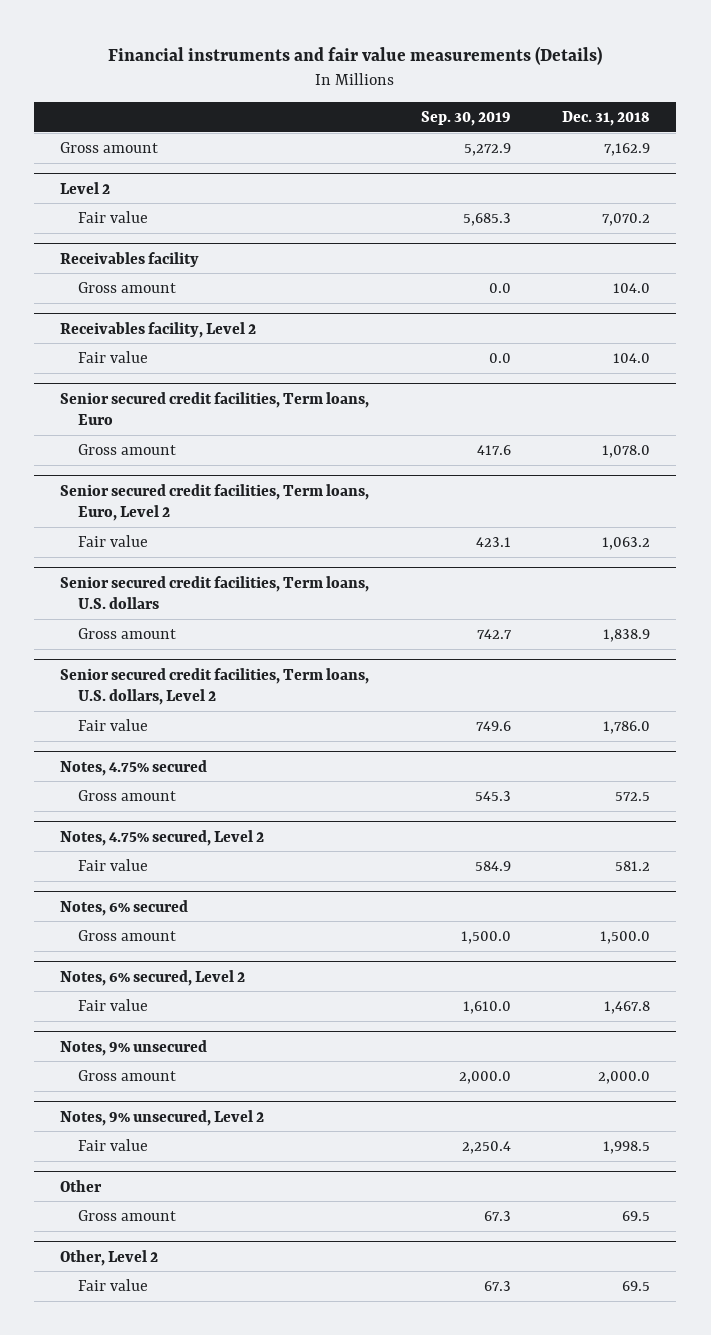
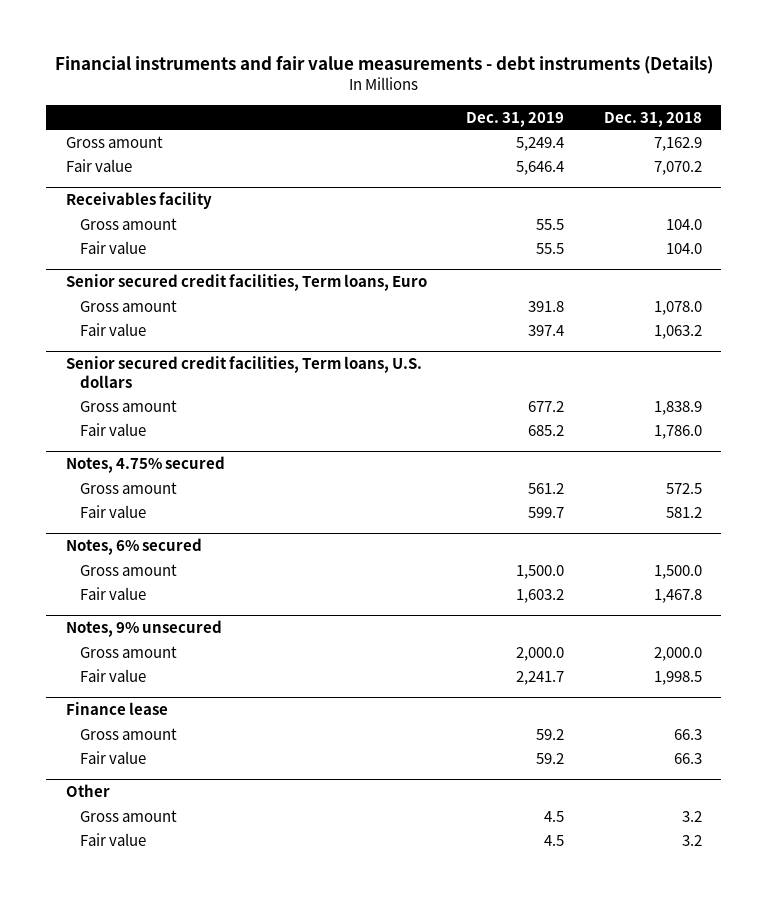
[108,46,603,66] Financial instruments and fair value measurements (Details) -> [54,55,713,74] Financial instruments and fair value measurements - debt instruments (Details)
[420,111,511,127] Sep. 30, 2019 -> none
none -> [466,111,565,127] Dec. 31, 2019
[60,181,111,194] Level 2 -> none
[60,321,257,338] Receivables facility, Level 2 -> none
[60,483,370,522] Senior secured credit facilities, Term loans, Euro, Level 2 -> none
[60,667,370,706] Senior secured credit facilities, Term loans, U.S. dollars, Level 2 -> none
[60,829,265,846] Notes, 4.75% secured, Level 2 -> none
[60,969,246,986] Notes, 6% secured, Level 2 -> none
[60,1109,265,1126] Notes, 9% unsecured, Level 2 -> none
none -> [66,702,169,716] Finance lease
none -> [79,727,177,740] Gross amount
none -> [79,750,146,764] Fair value
[60,1249,159,1266] Other, Level 2 -> none
[622,1210,651,1221] 69.5 -> [681,810,702,822] 3.2
[622,1280,651,1291] 69.5 -> [681,834,702,846] 3.2

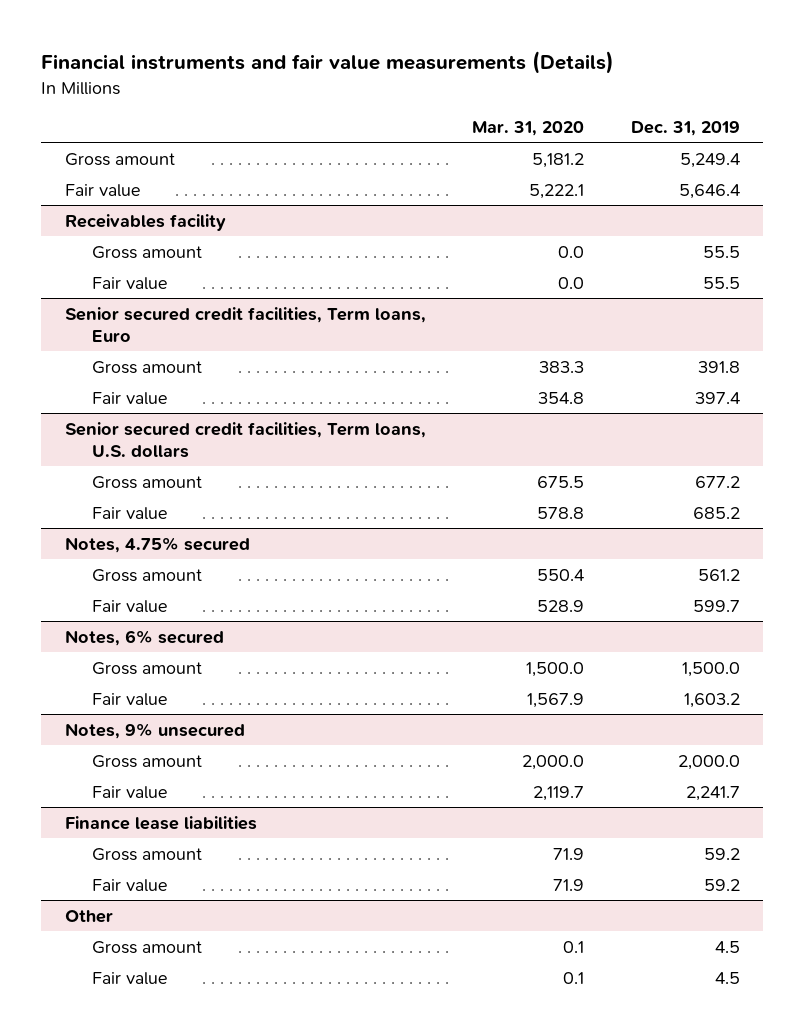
[54,55,713,74] Financial instruments and fair value measurements - debt instruments (Details) -> [41,51,615,75] Financial instruments and fair value measurements (Details)
[603,111,702,127] Dec. 31, 2018 -> none
none -> [472,121,585,137] Mar. 31, 2020
[66,702,169,716] Finance lease -> [64,815,257,830] Finance lease liabilities

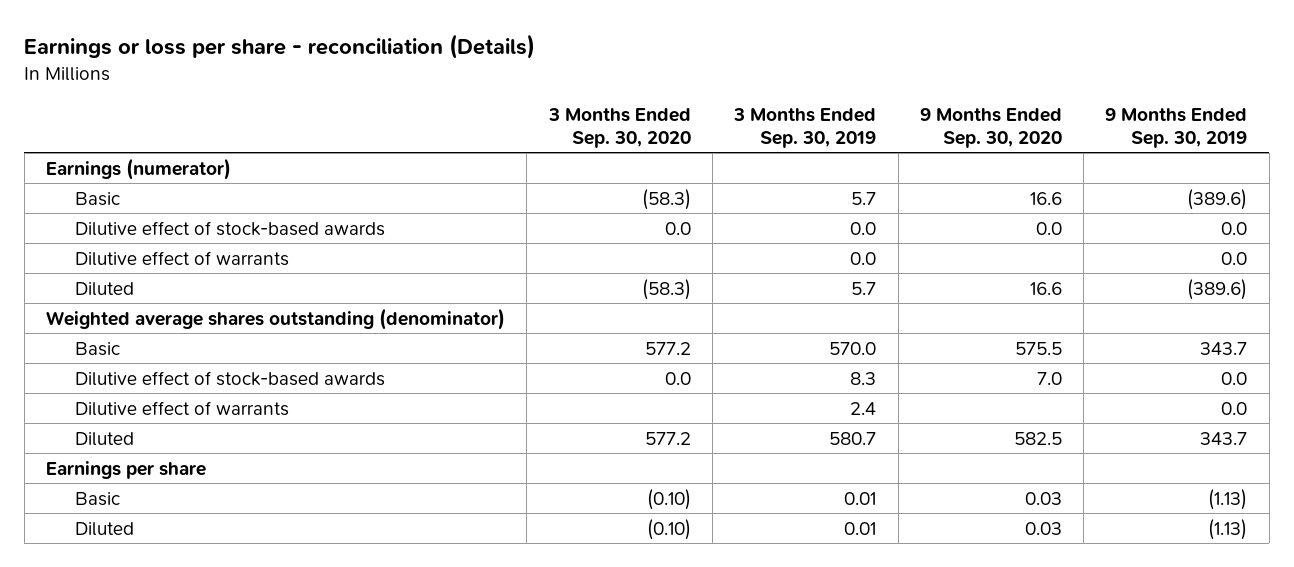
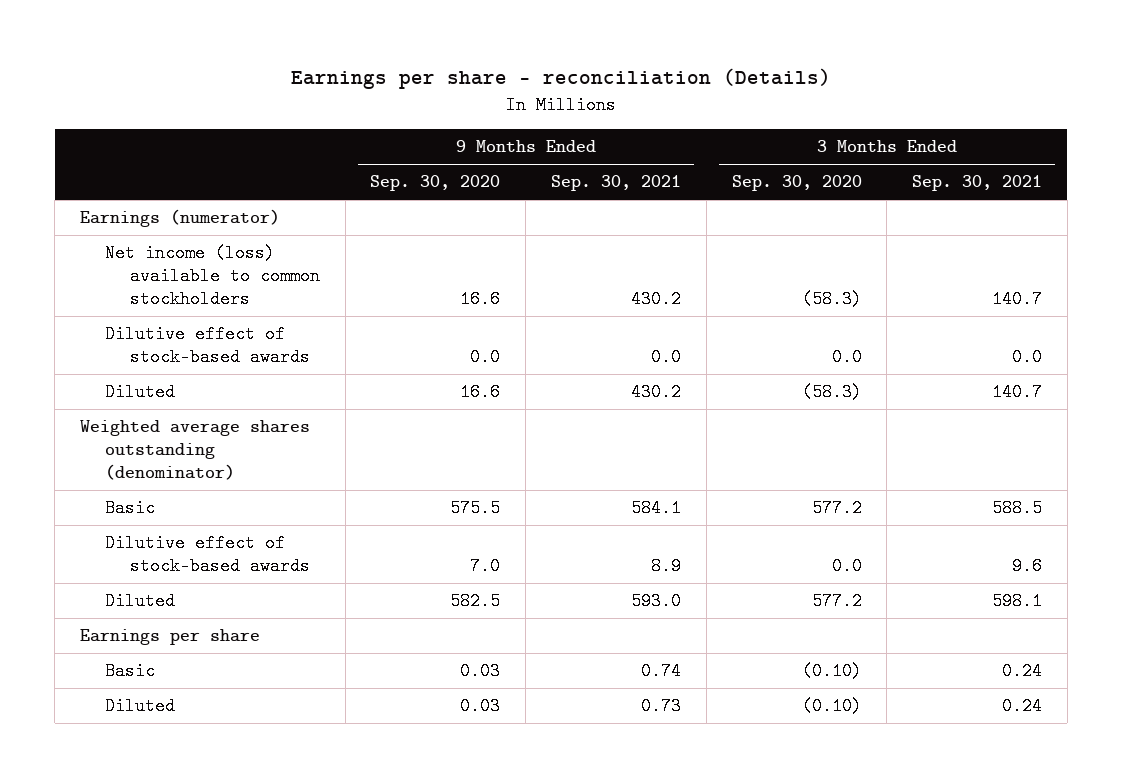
[24,34,536,60] Earnings or loss per share - reconciliation (Details) -> [291,68,832,90] Earnings per share - reconciliation (Details)
[733,108,877,148] 3 Months Ended Sep. 30, 2019 -> none
[1105,108,1248,148] 9 Months Ended Sep. 30, 2019 -> none
none -> [551,175,682,192] Sep. 30, 2021
none -> [912,175,1043,192] Sep. 30, 2021
[75,191,121,206] Basic -> [104,244,320,308] Net income (loss) available to common stockholders
[75,250,290,266] Dilutive effect of warrants -> none
[75,400,290,416] Dilutive effect of warrants -> none

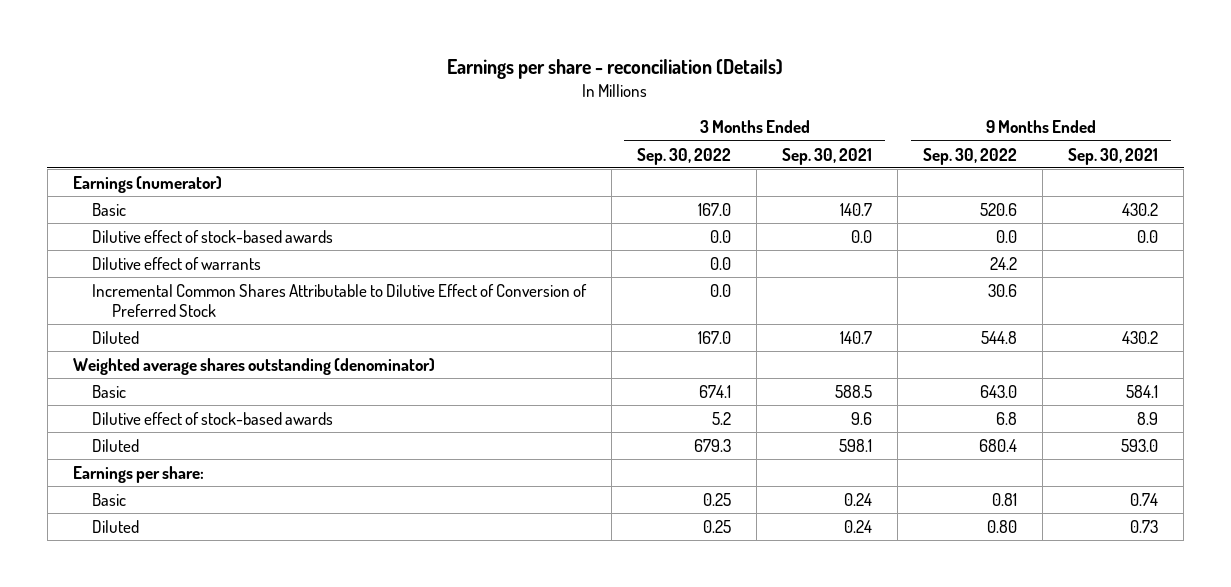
[370,175,501,192] Sep. 30, 2020 -> none
[731,175,862,192] Sep. 30, 2020 -> none
none -> [637,147,732,165] Sep. 30, 2022
none -> [923,147,1018,165] Sep. 30, 2022
[104,244,320,308] Net income (loss) available to common stockholders -> [92,202,127,216] Basic
none -> [92,256,262,270] Dilutive effect of warrants
none -> [92,283,588,317] Incremental Common Shares Attributable to Dilutive Effect of Conversion of Preferred Stock
[79,629,260,646] Earnings per share -> [72,465,204,483] Earnings per share:

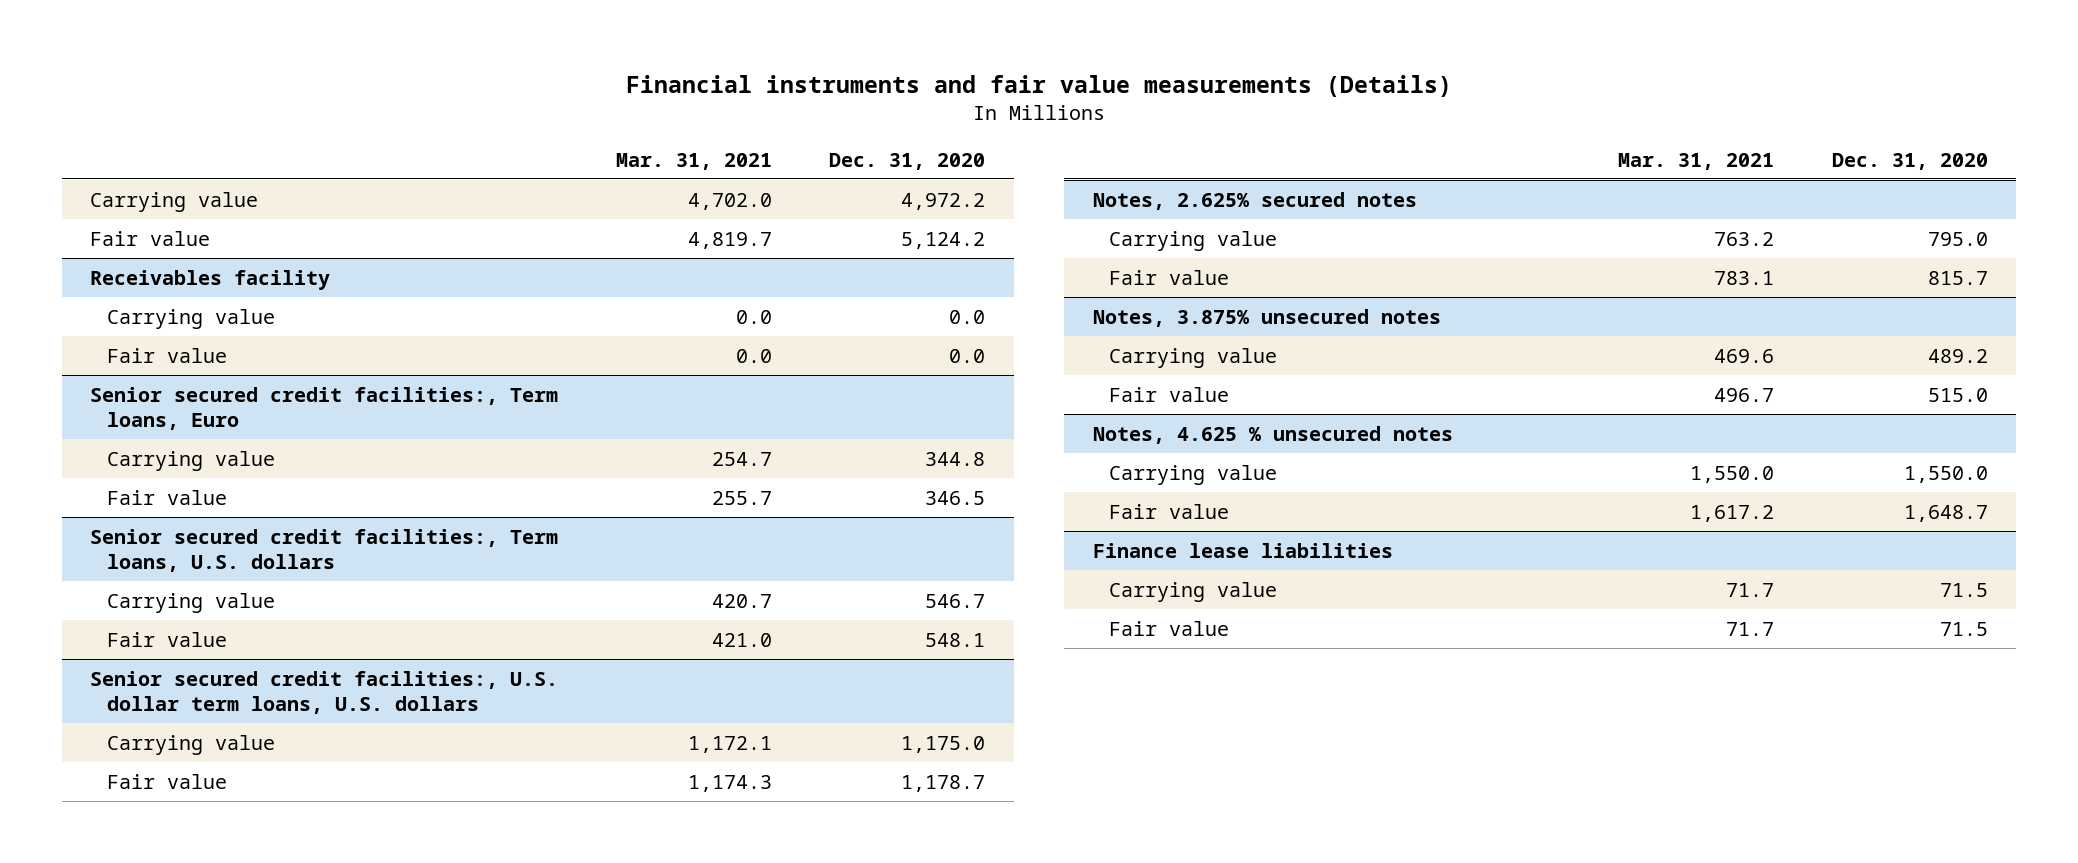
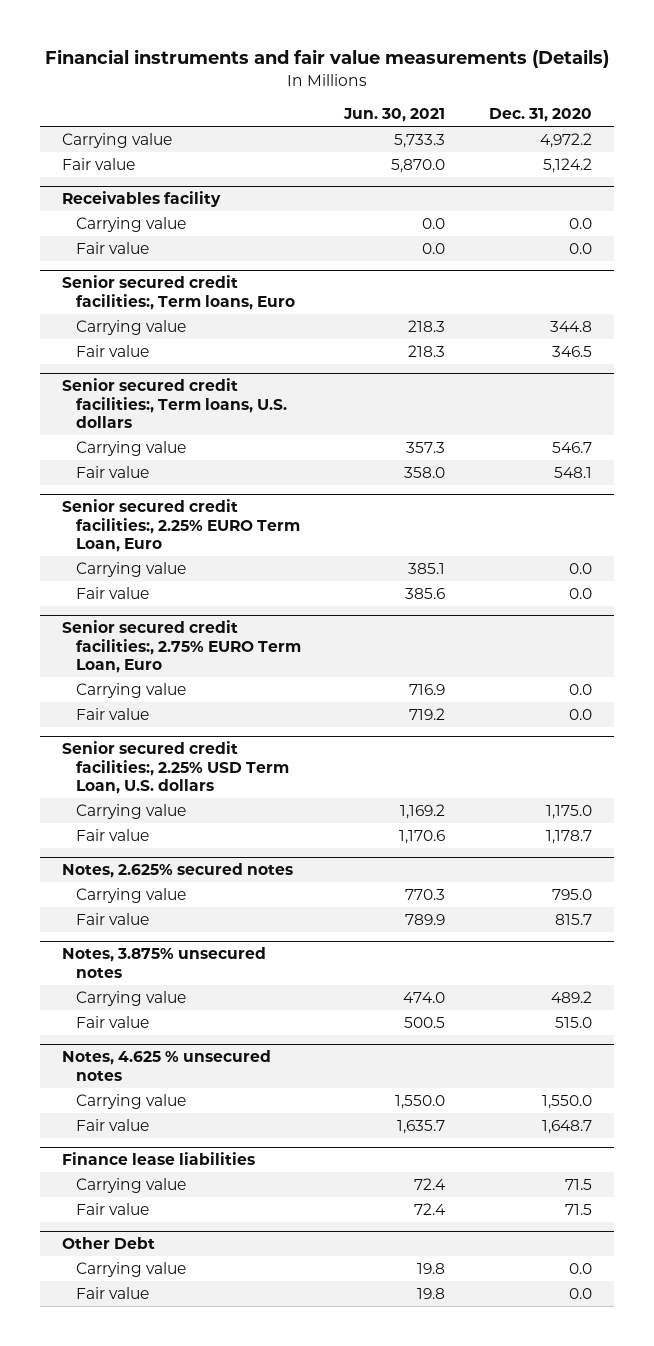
[615,152,772,170] Mar. 31, 2021 -> none
none -> [343,108,446,123] Jun. 30, 2021
none -> [61,499,300,553] Senior secured credit facilities:, 2.25% EURO Term Loan, Euro
none -> [75,562,186,578] Carrying value
none -> [75,587,149,600] Fair value
none -> [61,620,301,674] Senior secured credit facilities:, 2.75% EURO Term Loan, Euro
none -> [75,683,186,699] Carrying value
none -> [75,708,149,721] Fair value
[90,670,559,714] Senior secured credit facilities:, U.S. dollar term loans, U.S. dollars -> [61,741,289,795] Senior secured credit facilities:, 2.25% USD Term Loan, U.S. dollars
none -> [61,1237,155,1250] Other Debt
none -> [75,1262,186,1278] Carrying value
none -> [75,1287,149,1300] Fair value

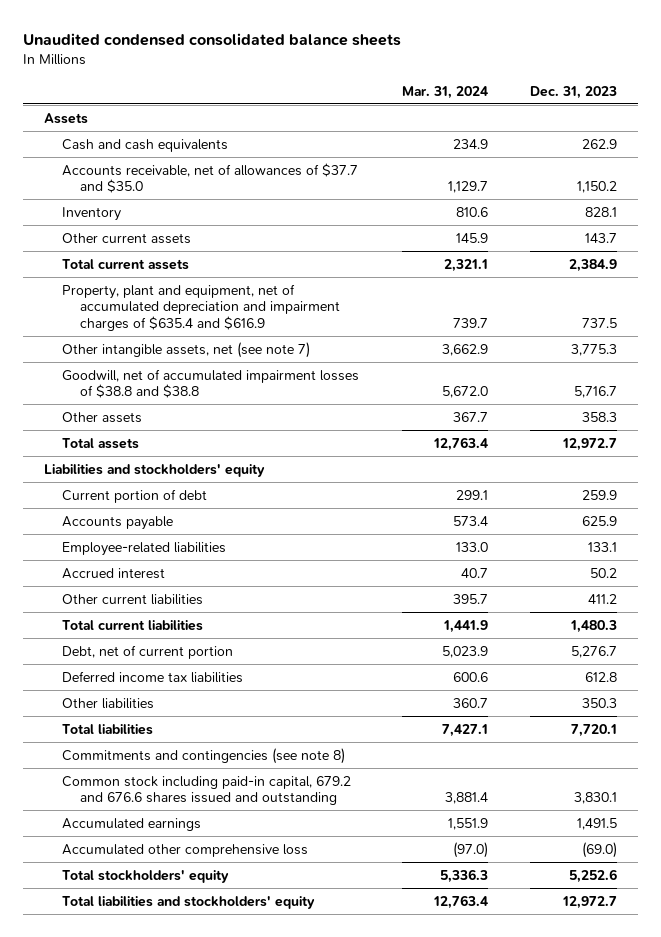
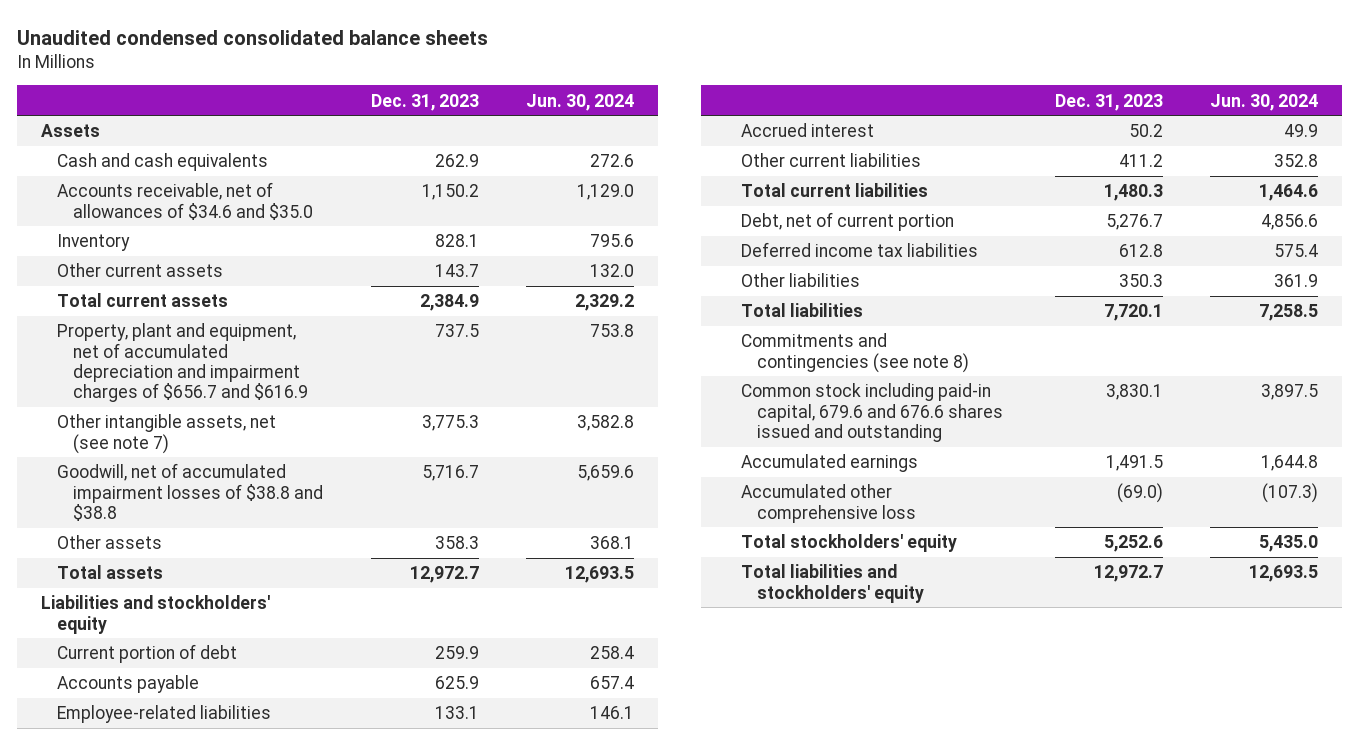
[401,85,488,99] Mar. 31, 2024 -> none
none -> [526,93,635,111] Jun. 30, 2024
[62,162,359,194] Accounts receivable, net of allowances of $37.7 and $35.0 -> [57,182,314,220] Accounts receivable, net of allowances of $34.6 and $35.0
[62,283,341,331] Property, plant and equipment, net of accumulated depreciation and impairment charges of $635.4 and $616.9 -> [57,323,309,403] Property, plant and equipment, net of accumulated depreciation and impairment charges of $656.7 and $616.9
[62,775,352,806] Common stock including paid-in capital, 679.2 and 676.6 shares issued and outstanding -> [741,383,1004,443] Common stock including paid-in capital, 679.6 and 676.6 shares issued and outstanding

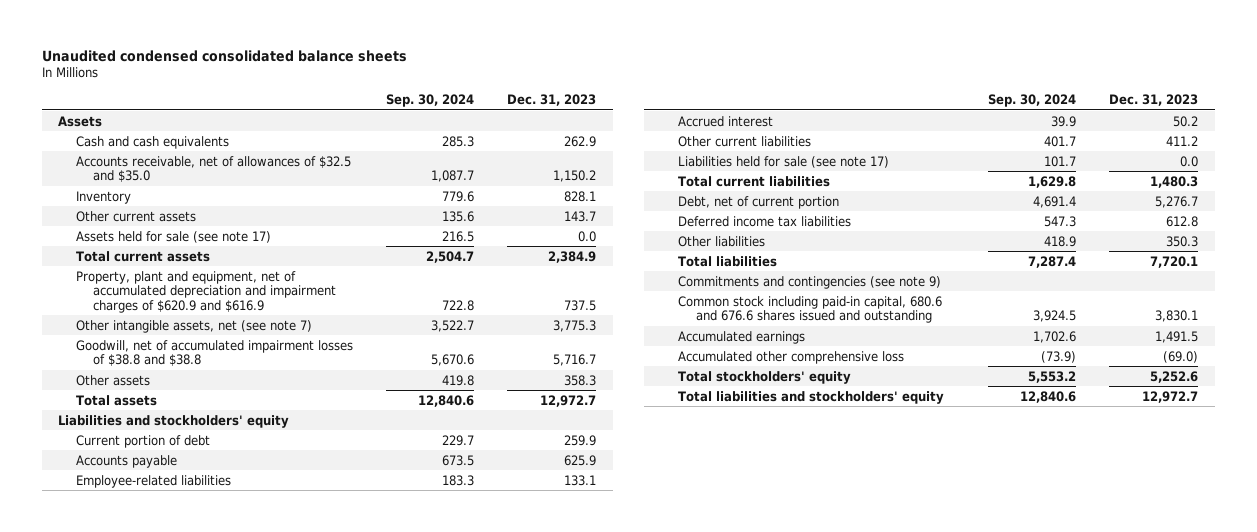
[526,93,635,111] Jun. 30, 2024 -> none
none -> [386,94,475,108] Sep. 30, 2024
[57,182,314,220] Accounts receivable, net of allowances of $34.6 and $35.0 -> [75,155,351,183] Accounts receivable, net of allowances of $32.5 and $35.0
none -> [75,230,271,243] Assets held for sale (see note 17)
[57,323,309,403] Property, plant and equipment, net of accumulated depreciation and impairment charges of $656.7 and $616.9 -> [75,270,337,313] Property, plant and equipment, net of accumulated depreciation and impairment charges of $620.9 and $616.9
none -> [677,155,889,168] Liabilities held for sale (see note 17)
[741,333,970,373] Commitments and contingencies (see note 8) -> [677,275,941,289] Commitments and contingencies (see note 9)
[741,383,1004,443] Common stock including paid-in capital, 679.6 and 676.6 shares issued and outstanding -> [677,295,942,324] Common stock including paid-in capital, 680.6 and 676.6 shares issued and outstanding

